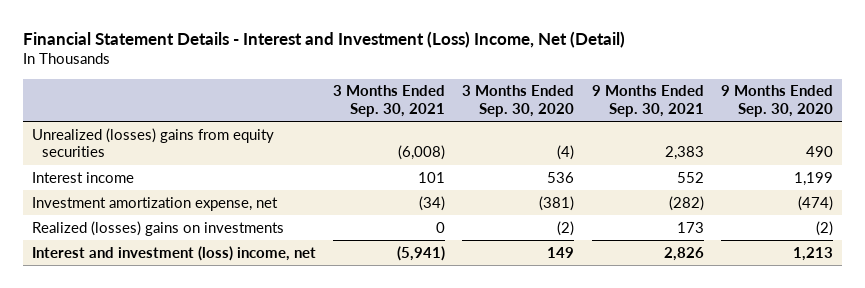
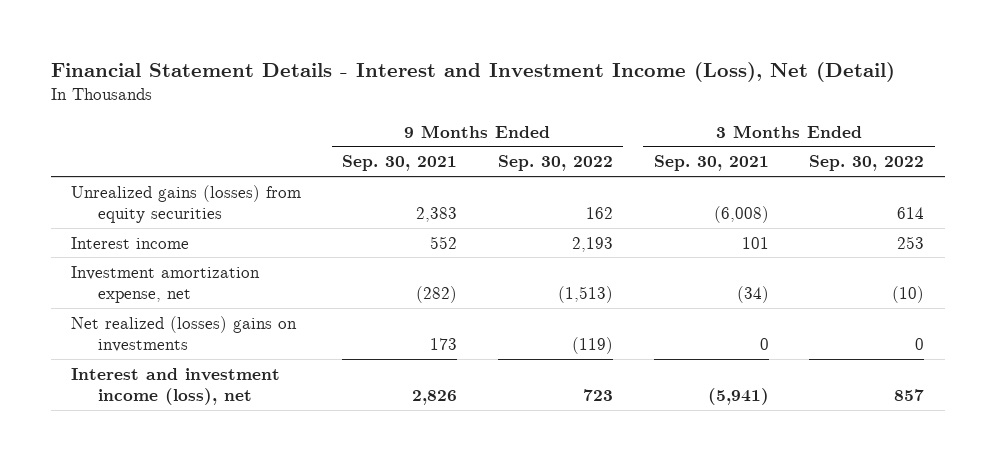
[22,31,625,49] Financial Statement Details - Interest and Investment (Loss) Income, Net (Detail) -> [50,62,895,83] Financial Statement Details - Interest and Investment Income (Loss), Net (Detail)
[462,85,575,117] 3 Months Ended Sep. 30, 2020 -> none
[721,85,834,117] 9 Months Ended Sep. 30, 2020 -> none
none -> [497,155,613,172] Sep. 30, 2022
none -> [809,155,925,172] Sep. 30, 2022
[31,127,274,158] Unrealized (losses) gains from equity securities -> [71,184,302,223] Unrealized gains (losses) from equity securities
[31,220,284,236] Realized (losses) gains on investments -> [71,315,298,352] Net realized (losses) gains on investments
[31,245,316,261] Interest and investment (loss) income, net -> [71,367,281,405] Interest and investment income (loss), net

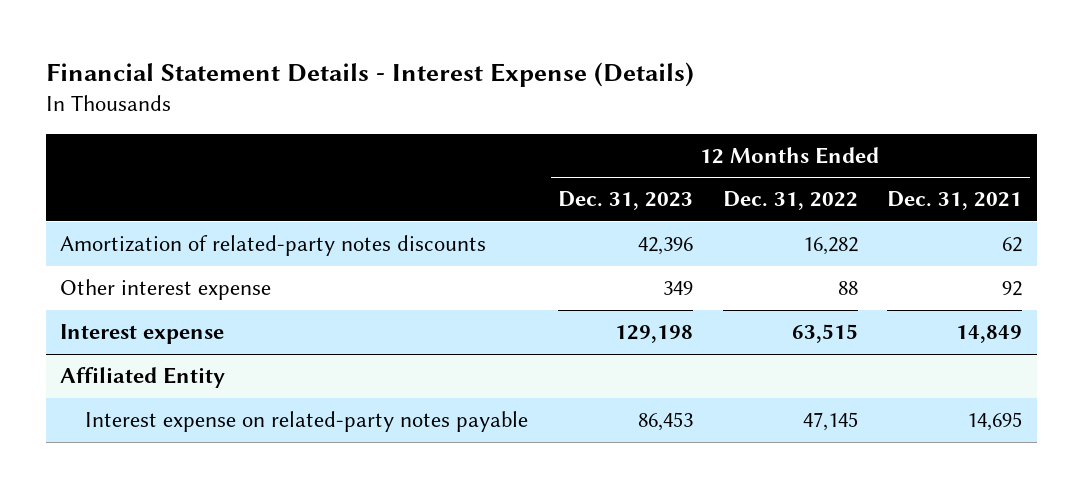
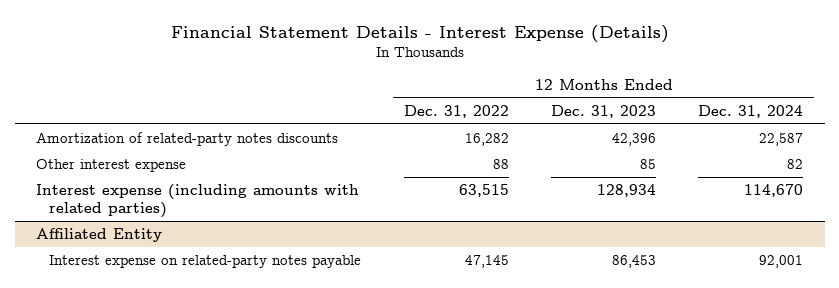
[887,191,1023,211] Dec. 31, 2021 -> none
none -> [698,104,804,118] Dec. 31, 2024
[662,281,693,296] 349 -> [640,158,657,169] 85
[60,324,225,345] Interest expense -> [36,183,360,219] Interest expense (including amounts with related parties)
[614,325,693,344] 129,198 -> [597,183,657,197] 128,934

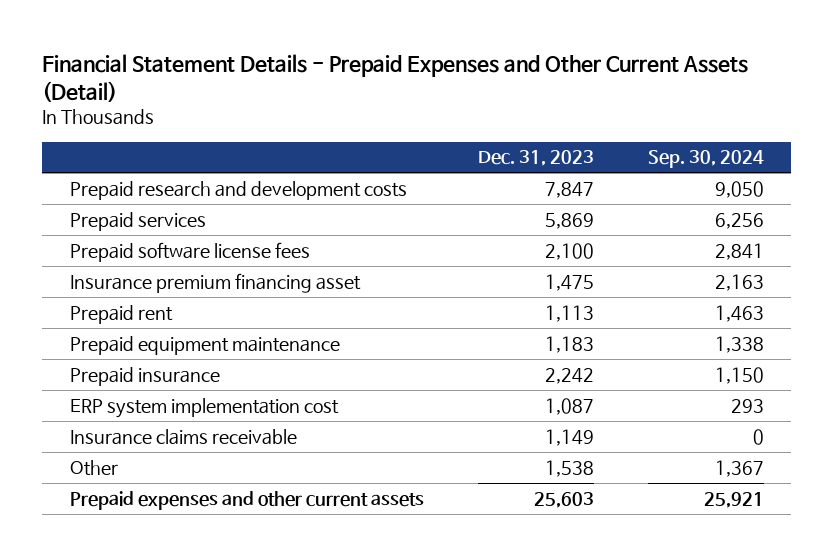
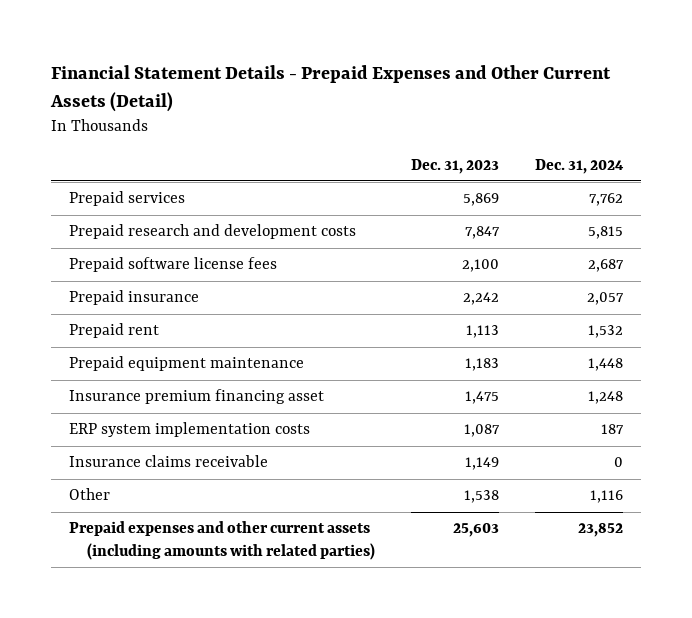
[648,150,765,169] Sep. 30, 2024 -> none
none -> [535,158,625,174] Dec. 31, 2024
[69,180,407,200] Prepaid research and development costs -> [69,224,357,240] Prepaid research and development costs
[69,366,220,386] Prepaid insurance -> [69,290,200,306] Prepaid insurance
[69,272,361,293] Insurance premium financing asset -> [69,389,325,405] Insurance premium financing asset
[69,397,339,418] ERP system implementation cost -> [69,422,311,438] ERP system implementation costs
[69,490,424,510] Prepaid expenses and other current assets -> [69,521,376,561] Prepaid expenses and other current assets (including amounts with related parties)

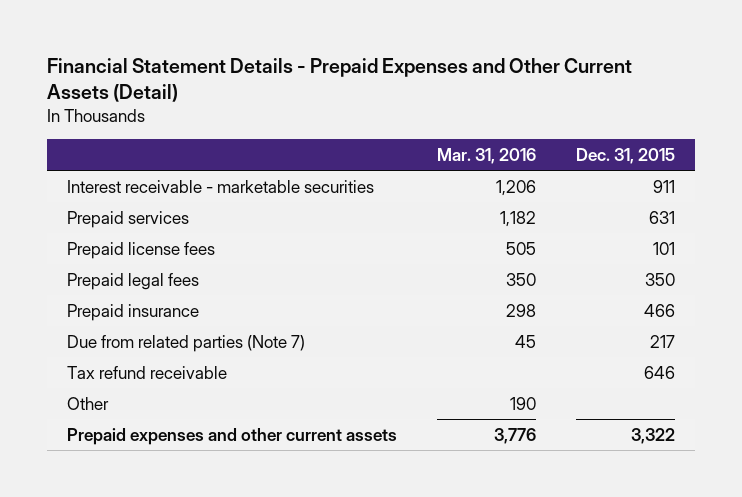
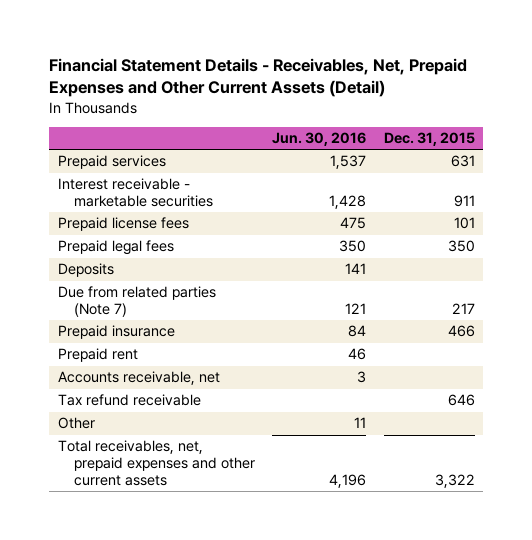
[47,58,633,103] Financial Statement Details - Prepaid Expenses and Other Current Assets (Detail) -> [49,58,468,98] Financial Statement Details - Receivables, Net, Prepaid Expenses and Other Current Assets (Detail)
[437,147,537,164] Mar. 31, 2016 -> none
none -> [272,132,367,147] Jun. 30, 2016
[67,179,375,193] Interest receivable - marketable securities -> [57,178,213,207] Interest receivable - marketable securities
none -> [57,263,114,278] Deposits
[67,303,200,321] Prepaid insurance -> [57,325,175,340] Prepaid insurance
none -> [57,348,138,363] Prepaid rent
none -> [57,371,220,386] Accounts receivable, net
[67,427,398,445] Prepaid expenses and other current assets -> [57,440,255,486] Total receivables, net, prepaid expenses and other current assets

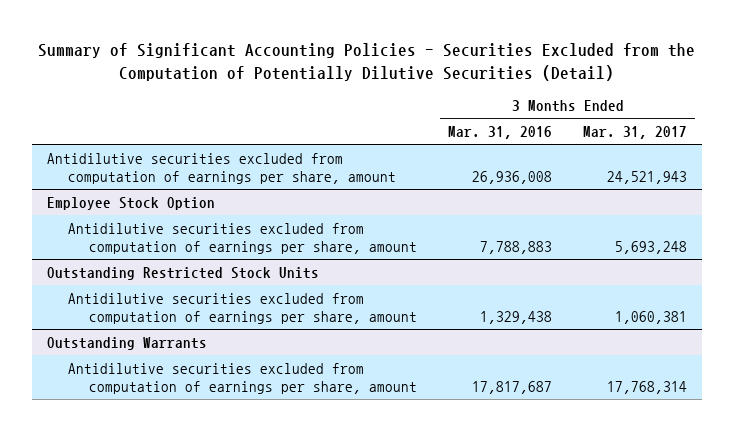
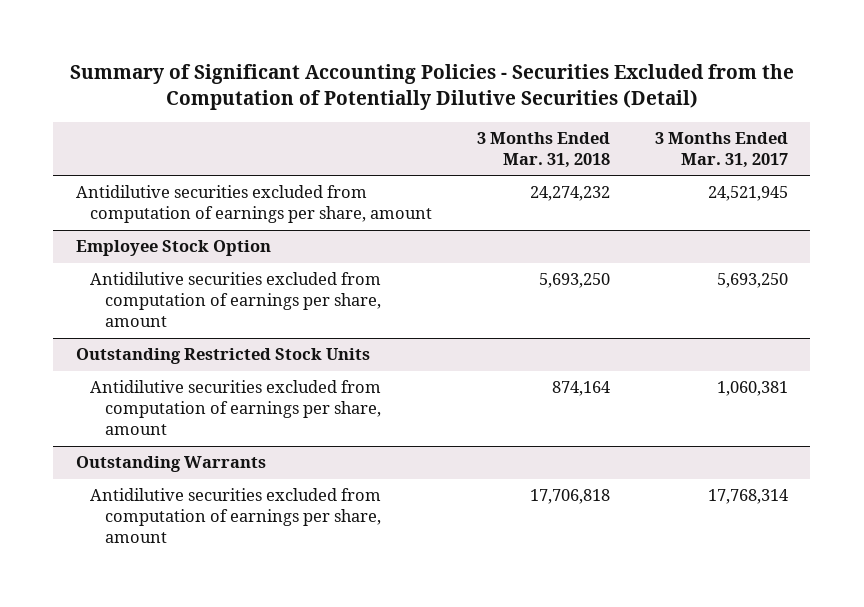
[448,126,553,140] Mar. 31, 2016 -> none
none -> [476,131,610,168] 3 Months Ended Mar. 31, 2018
[606,170,687,184] 24,521,943 -> [707,186,788,202] 24,521,945
[614,240,687,254] 5,693,248 -> [716,273,788,289] 5,693,250

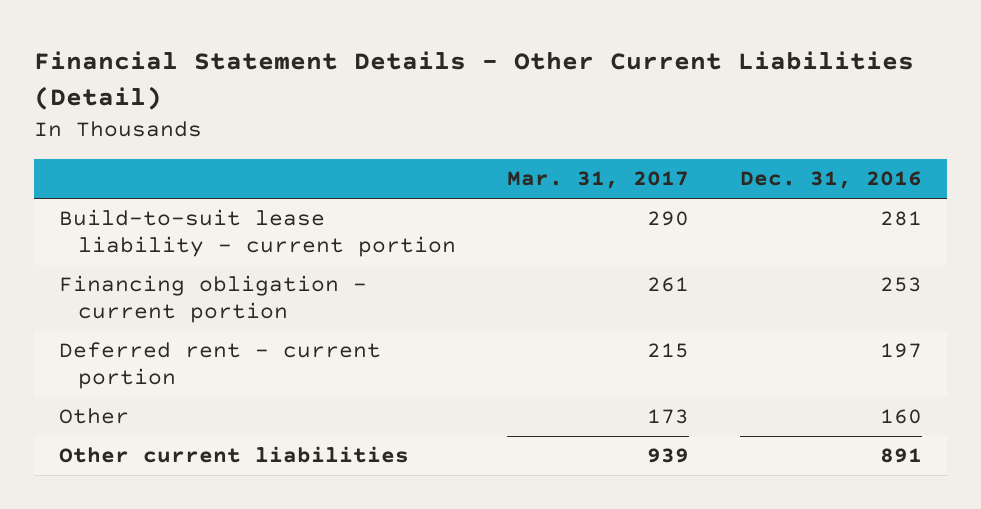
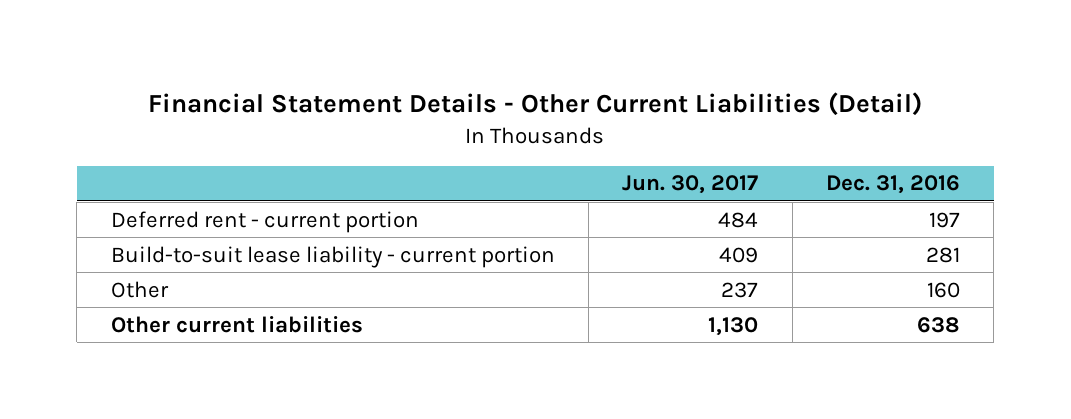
[506,171,689,190] Mar. 31, 2017 -> none
none -> [622,175,759,195] Jun. 30, 2017
[59,275,368,323] Financing obligation - current portion -> none
[59,209,456,257] Build-to-suit lease liability - current portion -> [110,245,555,268] Build-to-suit lease liability - current portion
[879,448,922,464] 891 -> [917,316,961,333] 638

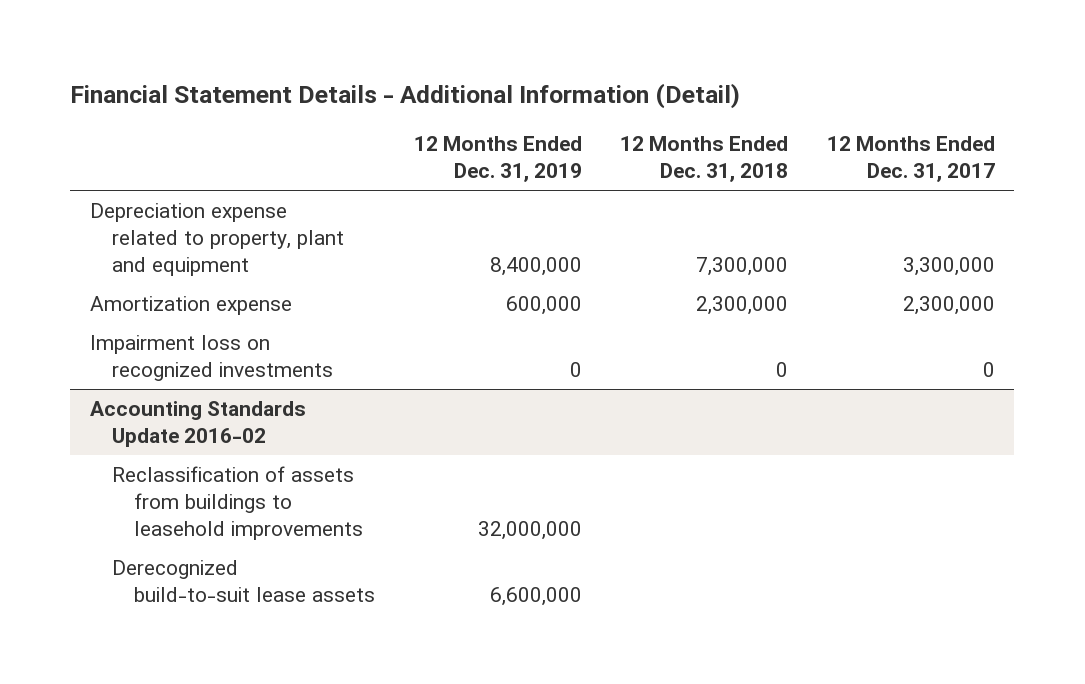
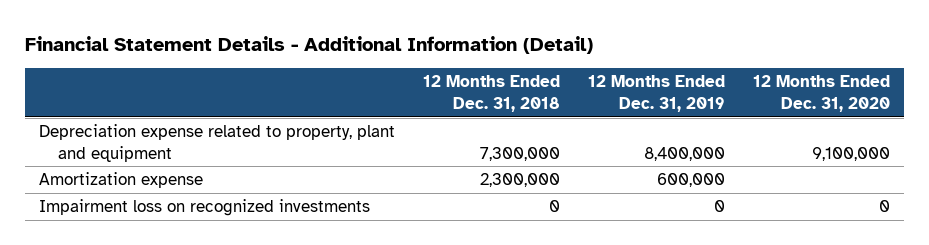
[826,136,995,183] 12 Months Ended Dec. 31, 2017 -> none
none -> [752,75,890,112] 12 Months Ended Dec. 31, 2020
[89,400,306,447] Accounting Standards Update 2016-02 -> none
[111,465,364,541] Reclassification of assets from buildings to leasehold improvements -> none
[111,559,376,602] Derecognized build-to-suit lease assets -> none

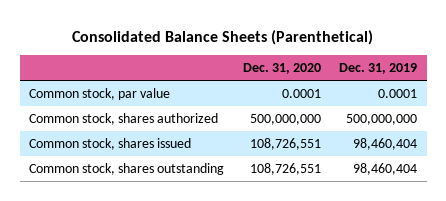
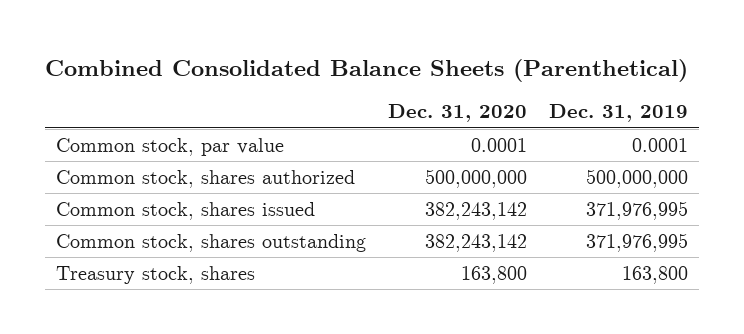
[72,29,374,45] Consolidated Balance Sheets (Parenthetical) -> [44,58,688,82] Combined Consolidated Balance Sheets (Parenthetical)
[249,137,321,150] 108,726,551 -> [424,202,527,221] 382,243,142
[353,137,418,150] 98,460,404 -> [586,201,689,221] 371,976,995
[249,162,321,175] 108,726,551 -> [424,234,527,253] 382,243,142
[353,162,418,175] 98,460,404 -> [586,233,689,253] 371,976,995
none -> [55,266,255,285] Treasury stock, shares

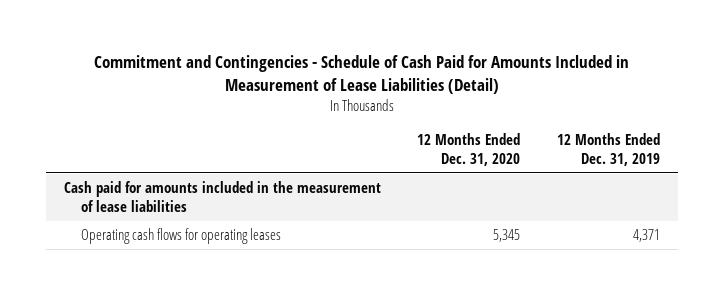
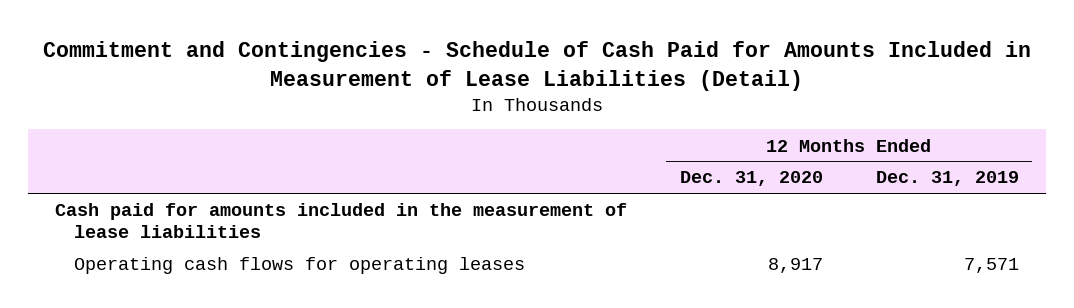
[493,229,521,243] 5,345 -> [767,258,823,274] 8,917
[632,229,660,243] 4,371 -> [964,258,1020,274] 7,571

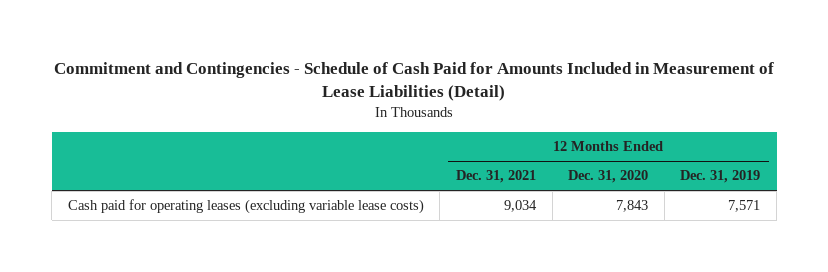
none -> [455,170,536,184] Dec. 31, 2021
[54,203,627,239] Cash paid for amounts included in the measurement of lease liabilities -> none
[73,257,525,275] Operating cash flows for operating leases -> [67,199,424,215] Cash paid for operating leases (excluding variable lease costs)
[767,258,823,274] 8,917 -> [616,200,649,213] 7,843

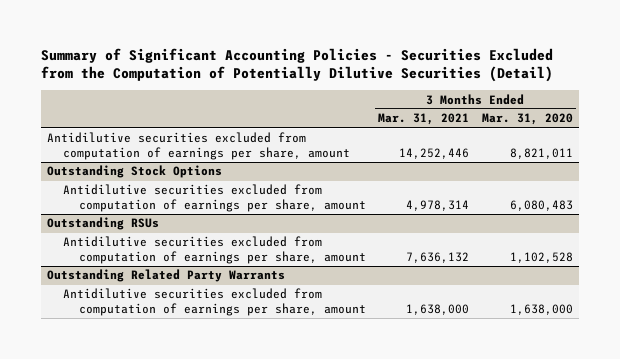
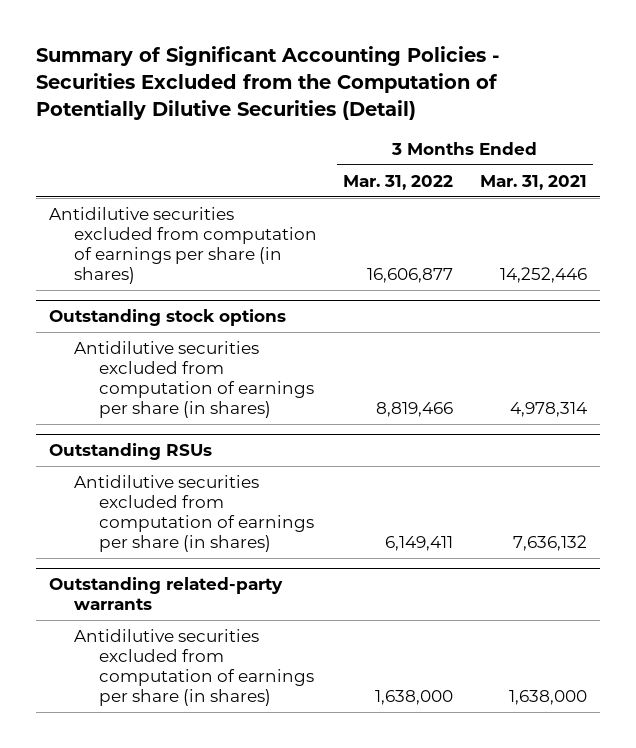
[481,113,573,126] Mar. 31, 2020 -> none
none -> [343,174,454,190] Mar. 31, 2022
[47,132,351,161] Antidilutive securities excluded from computation of earnings per share, amount -> [48,207,317,285] Antidilutive securities excluded from computation of earnings per share (in shares)
[47,165,223,179] Outstanding Stock Options -> [48,309,286,327] Outstanding stock options
[63,184,367,213] Antidilutive securities excluded from computation of earnings per share, amount -> [73,341,314,419] Antidilutive securities excluded from computation of earnings per share (in shares)
[63,236,367,265] Antidilutive securities excluded from computation of earnings per share, amount -> [73,475,314,553] Antidilutive securities excluded from computation of earnings per share (in shares)
[47,269,286,283] Outstanding Related Party Warrants -> [48,577,283,611] Outstanding related-party warrants
[63,288,367,317] Antidilutive securities excluded from computation of earnings per share, amount -> [73,629,314,707] Antidilutive securities excluded from computation of earnings per share (in shares)

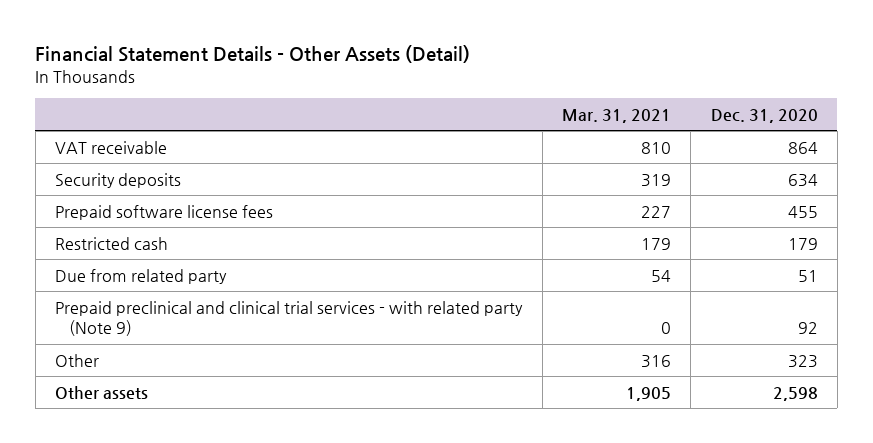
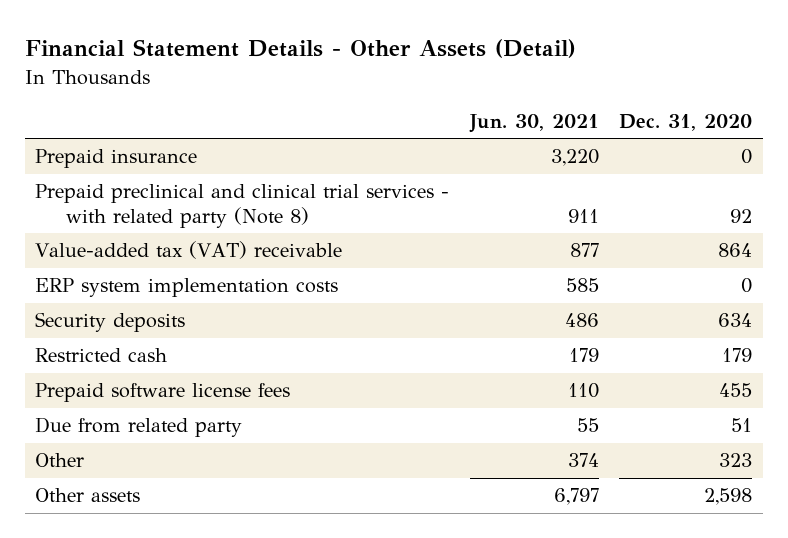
[561,108,671,123] Mar. 31, 2021 -> none
none -> [468,113,599,133] Jun. 30, 2021
none -> [35,149,198,169] Prepaid insurance
none -> [35,184,450,229] Prepaid preclinical and clinical trial services - with related party (Note 8)
[55,140,168,154] VAT receivable -> [35,241,343,260] Value-added tax (VAT) receivable
none -> [35,278,339,298] ERP system implementation costs
[55,204,274,220] Prepaid software license fees -> [35,383,291,403] Prepaid software license fees
[55,300,524,337] Prepaid preclinical and clinical trial services - with related party (Note 9) -> none

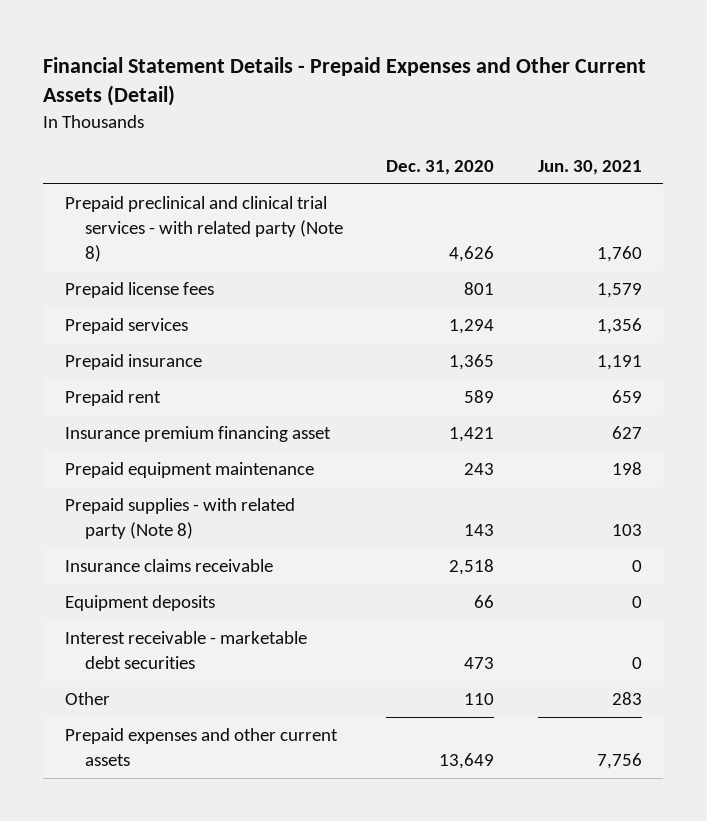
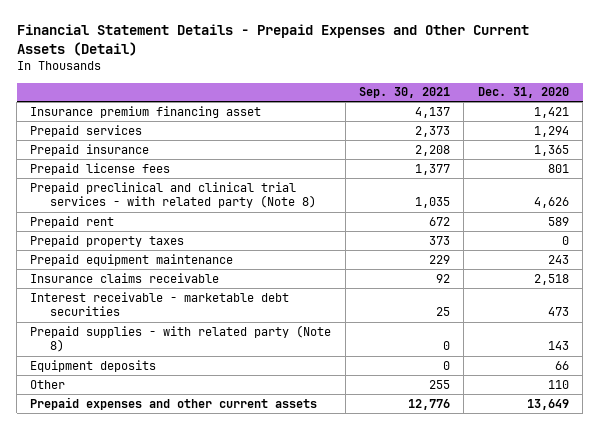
[537,159,642,175] Jun. 30, 2021 -> none
none -> [359,87,451,99] Sep. 30, 2021
[65,426,332,443] Insurance premium financing asset -> [30,105,262,118] Insurance premium financing asset
[65,282,215,299] Prepaid license fees -> [30,162,171,175] Prepaid license fees
[65,196,344,262] Prepaid preclinical and clinical trial services - with related party (Note 8) -> [30,181,316,209] Prepaid preclinical and clinical trial services - with related party (Note 8)
none -> [30,234,185,247] Prepaid property taxes
[65,498,296,540] Prepaid supplies - with related party (Note 8) -> [30,324,332,353] Prepaid supplies - with related party (Note 8)
[65,595,216,612] Equipment deposits -> [30,359,157,372] Equipment deposits

